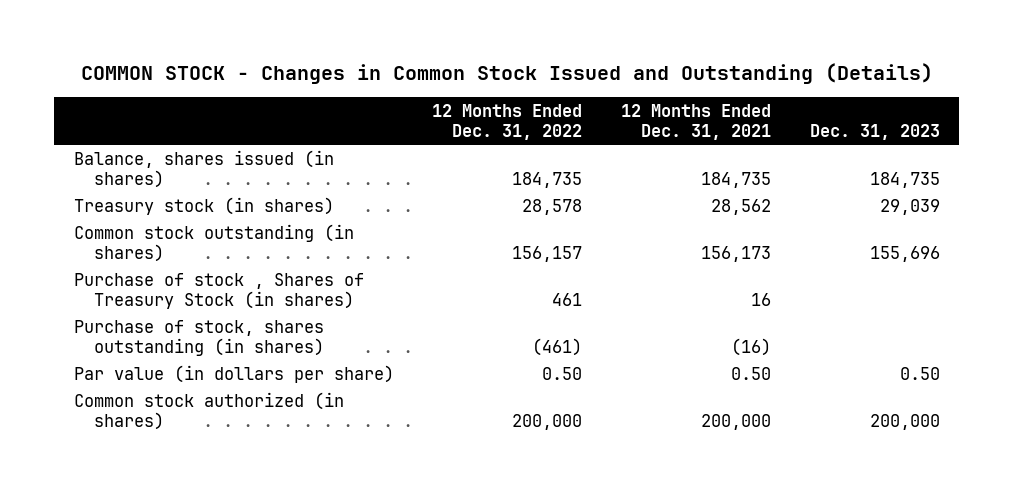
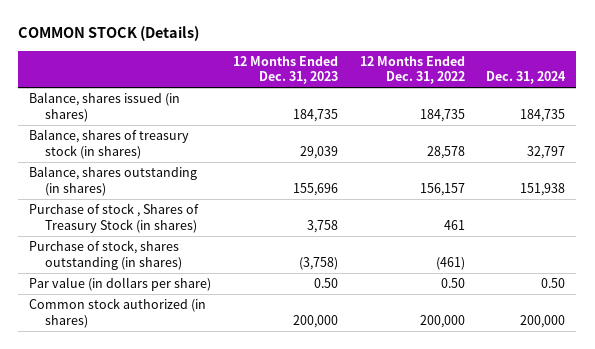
[80,63,933,85] COMMON STOCK - Changes in Common Stock Issued and Outstanding (Details) -> [18,26,200,42] COMMON STOCK (Details)
[621,103,772,140] 12 Months Ended Dec. 31, 2021 -> none
[809,123,940,140] Dec. 31, 2023 -> none
none -> [233,56,339,85] 12 Months Ended Dec. 31, 2023
none -> [486,71,567,85] Dec. 31, 2024
[73,196,334,215] Treasury stock (in shares) -> [29,129,190,159] Balance, shares of treasury stock (in shares)
[73,223,354,262] Common stock outstanding (in shares) -> [29,166,198,196] Balance, shares outstanding (in shares)

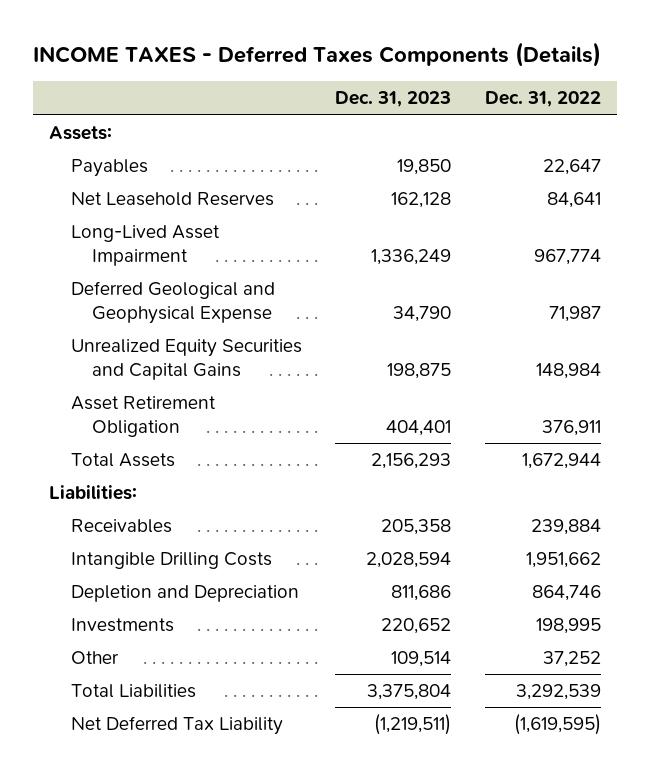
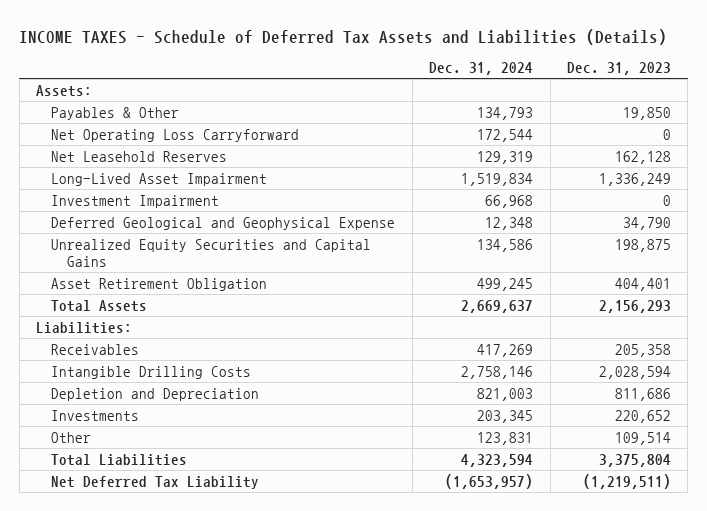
[32,42,601,68] INCOME TAXES - Deferred Taxes Components (Details) -> [19,28,668,45] INCOME TAXES - Schedule of Deferred Tax Assets and Liabilities (Details)
[484,91,601,108] Dec. 31, 2022 -> none
none -> [429,61,534,75] Dec. 31, 2024
[70,159,148,178] Payables -> [51,106,180,120] Payables & Other
none -> [51,128,300,142] Net Operating Loss Carryforward
none -> [51,194,220,208] Investment Impairment

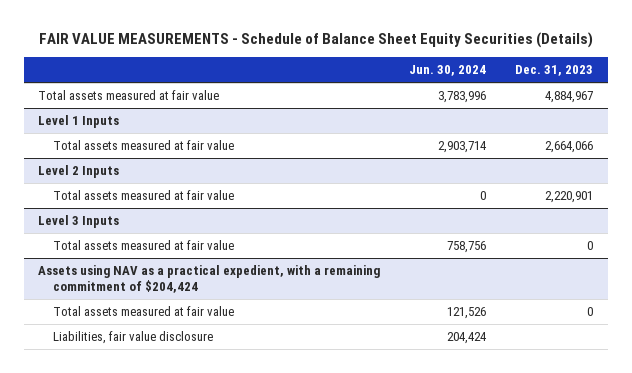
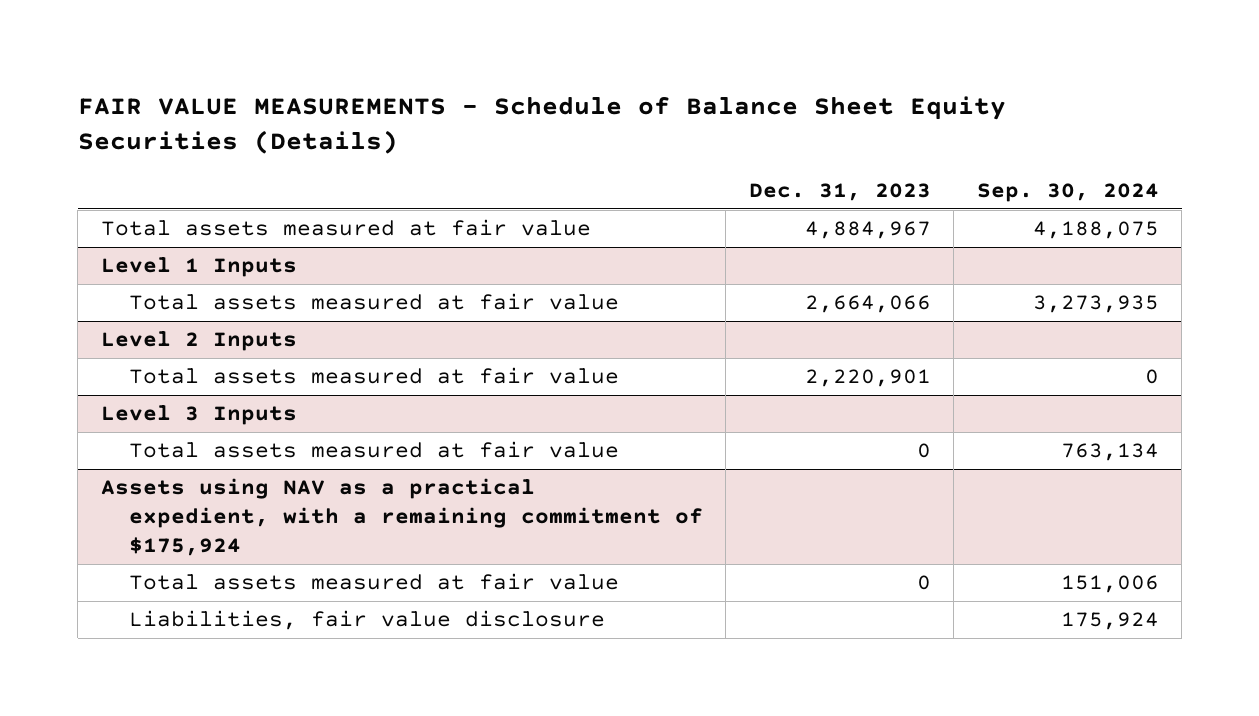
[409,65,487,77] Jun. 30, 2024 -> none
none -> [976,183,1159,203] Sep. 30, 2024
[38,265,381,294] Assets using NAV as a practical expedient, with a remaining commitment of $204,424 -> [100,478,704,557] Assets using NAV as a practical expedient, with a remaining commitment of $175,924

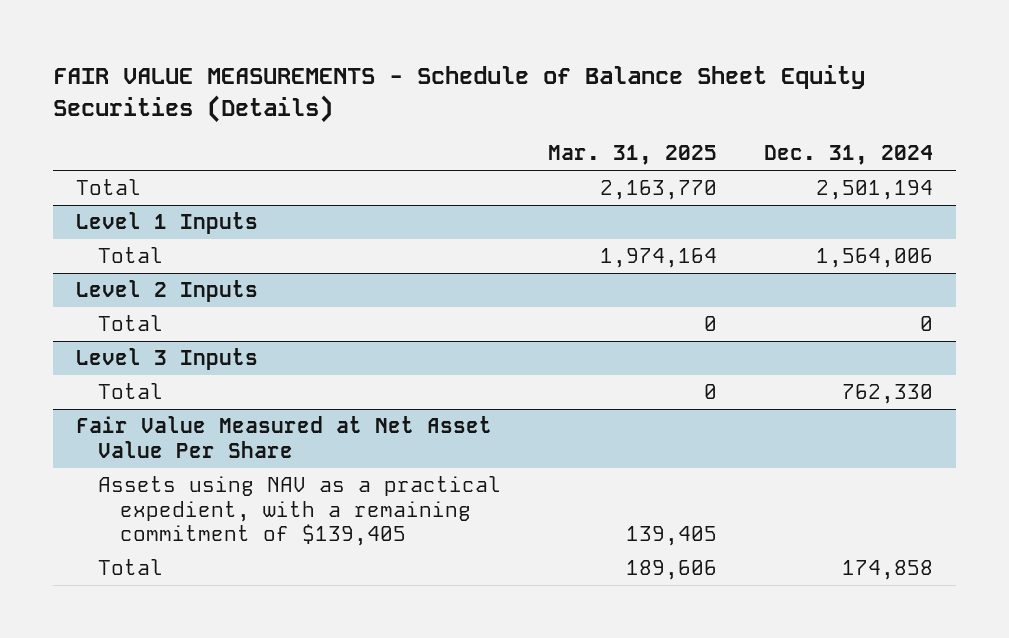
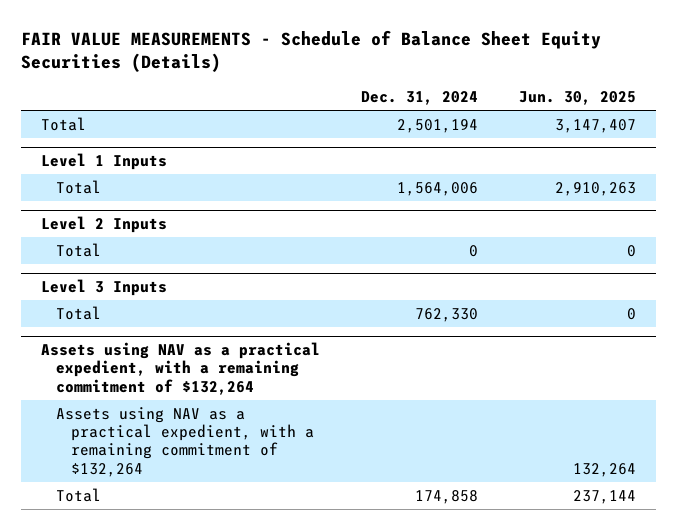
[547,145,717,166] Mar. 31, 2025 -> none
none -> [518,91,636,106] Jun. 30, 2025
[76,416,493,458] Fair Value Measured at Net Asset Value Per Share -> [41,341,321,395] Assets using NAV as a practical expedient, with a remaining commitment of $132,264
[97,476,501,547] Assets using NAV as a practical expedient, with a remaining commitment of $139,405 -> [55,406,314,477] Assets using NAV as a practical expedient, with a remaining commitment of $132,264

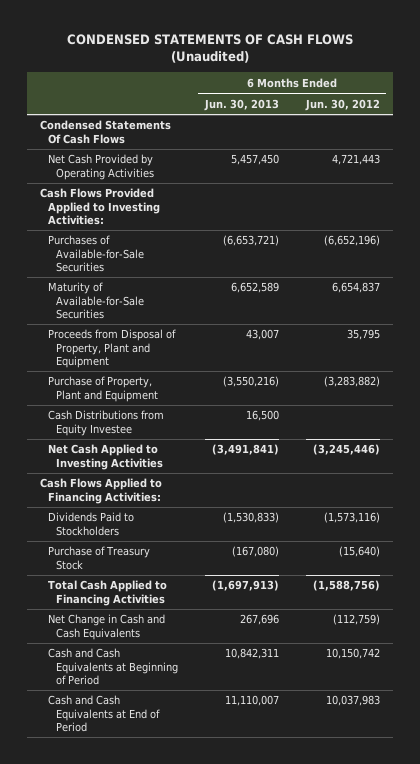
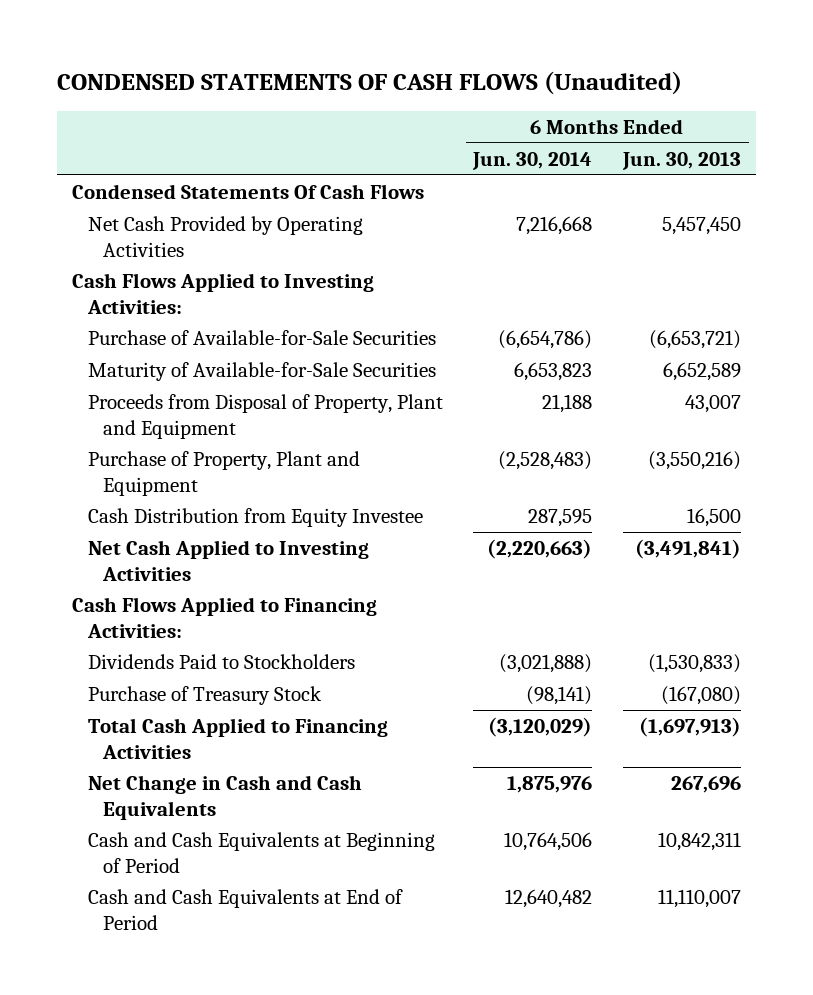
[304,98,380,111] Jun. 30, 2012 -> none
none -> [472,151,593,170] Jun. 30, 2014
[40,188,161,226] Cash Flows Provided Applied to Investing Activities: -> [72,273,375,314] Cash Flows Applied to Investing Activities:
[48,235,145,273] Purchases of Available-for-Sale Securities -> [87,330,436,346] Purchase of Available-for-Sale Securities
[48,410,165,436] Cash Distributions from Equity Investee -> [87,508,423,528] Cash Distribution from Equity Investee

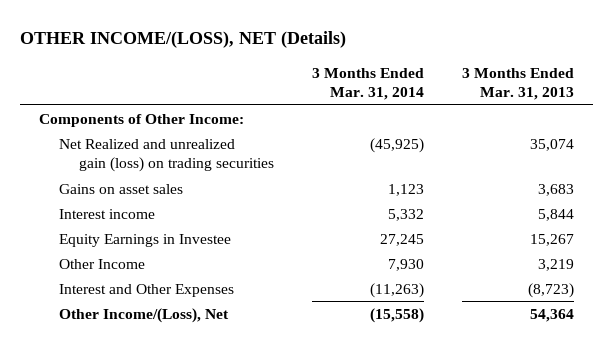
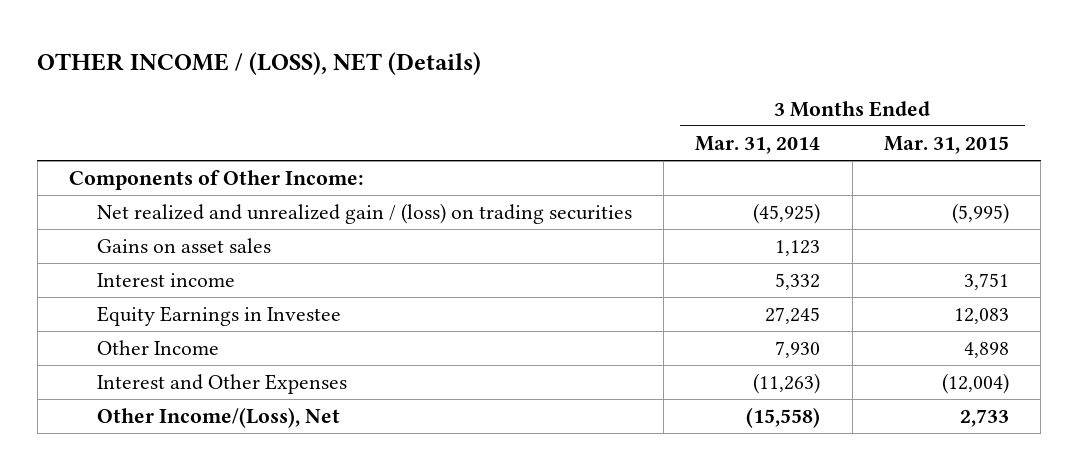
[20,31,347,49] OTHER INCOME/(LOSS), NET (Details) -> [37,52,482,76] OTHER INCOME / (LOSS), NET (Details)
[461,67,574,101] 3 Months Ended Mar. 31, 2013 -> none
none -> [884,135,1010,154] Mar. 31, 2015
[58,138,274,173] Net Realized and unrealized gain (loss) on trading securities -> [96,203,632,225] Net realized and unrealized gain / (loss) on trading securities

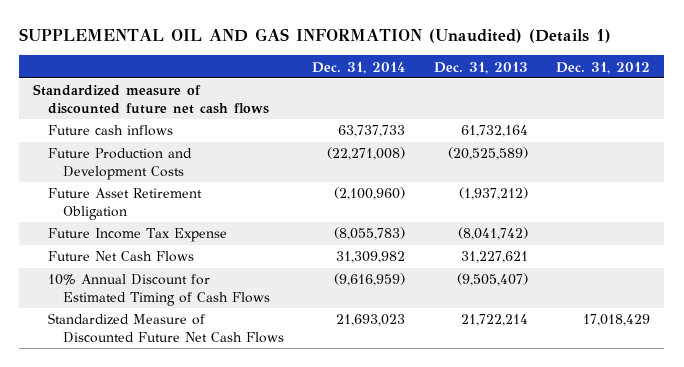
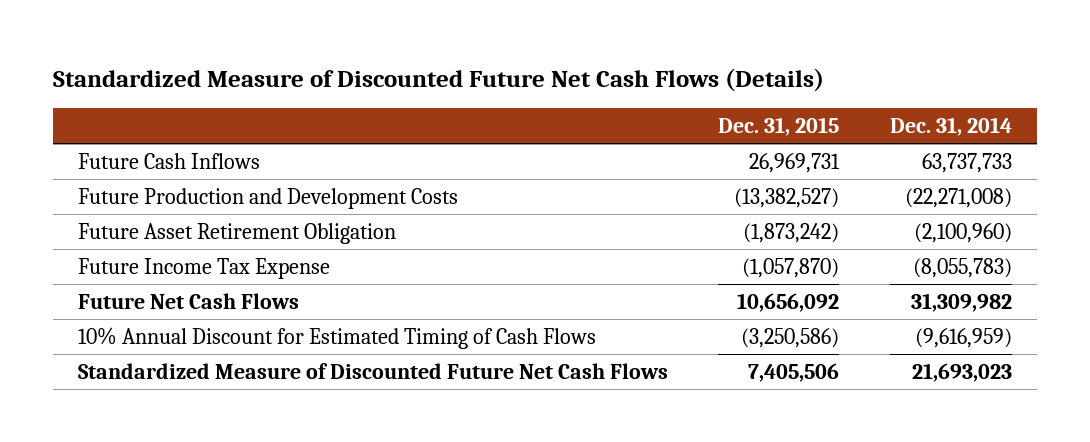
[19,28,612,44] SUPPLEMENTAL OIL AND GAS INFORMATION (Unaudited) (Details 1) -> [52,67,824,92] Standardized Measure of Discounted Future Net Cash Flows (Details)
[433,61,528,74] Dec. 31, 2013 -> none
[556,61,651,74] Dec. 31, 2012 -> none
none -> [718,117,840,137] Dec. 31, 2015
[33,84,270,114] Standardized measure of discounted future net cash flows -> none
[48,125,174,137] Future cash inflows -> [78,152,261,169] Future Cash Inflows

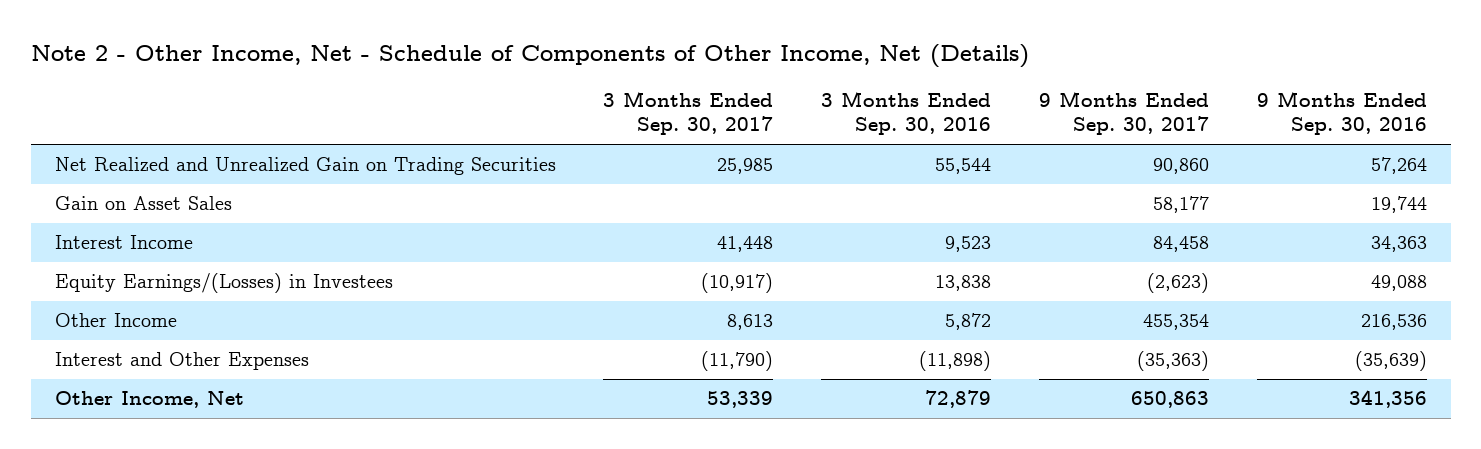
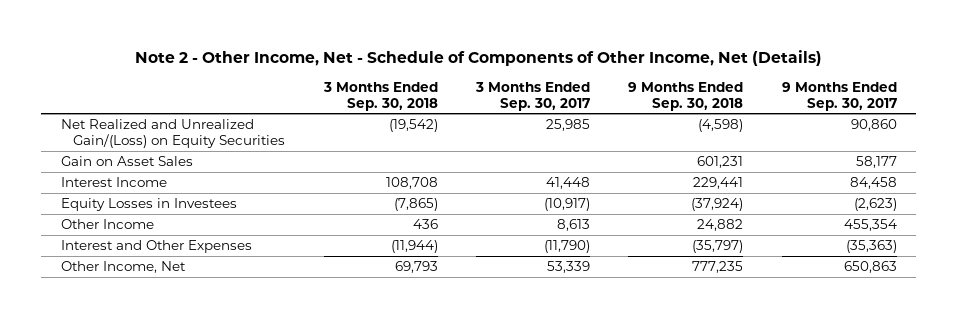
[821,90,992,136] 3 Months Ended Sep. 30, 2016 -> none
[1256,90,1427,136] 9 Months Ended Sep. 30, 2016 -> none
none -> [322,81,438,111] 3 Months Ended Sep. 30, 2018
none -> [628,81,744,111] 9 Months Ended Sep. 30, 2018
[54,157,556,176] Net Realized and Unrealized Gain on Trading Securities -> [60,119,286,149] Net Realized and Unrealized Gain/(Loss) on Equity Securities
[54,273,393,294] Equity Earnings/(Losses) in Investees -> [60,198,237,212] Equity Losses in Investees

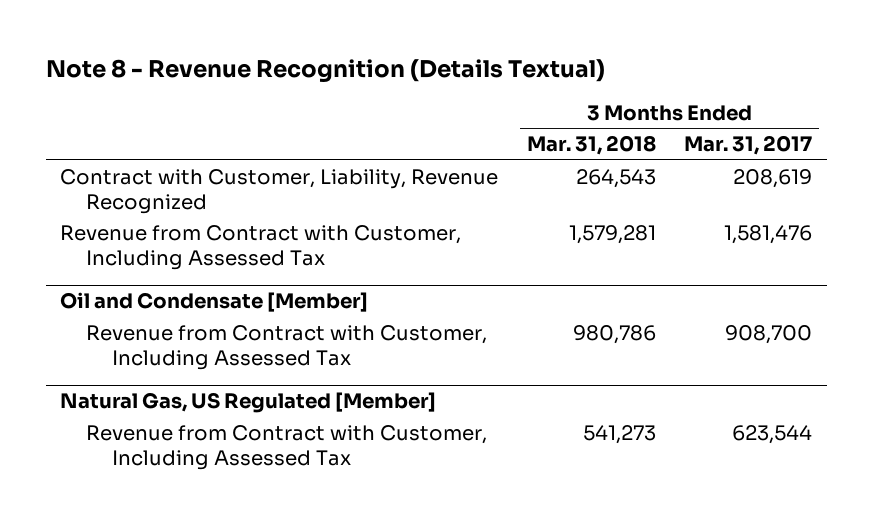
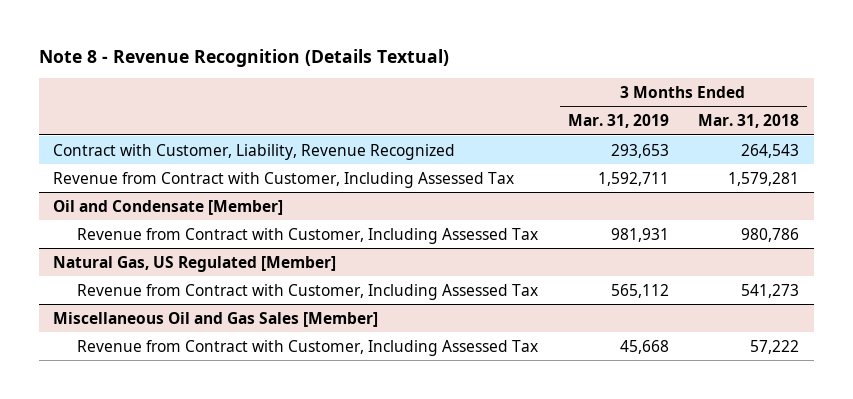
[684,135,813,156] Mar. 31, 2017 -> none
none -> [567,114,669,129] Mar. 31, 2019
none -> [53,311,379,327] Miscellaneous Oil and Gas Sales [Member]
none -> [76,339,538,356] Revenue from Contract with Customer, Including Assessed Tax

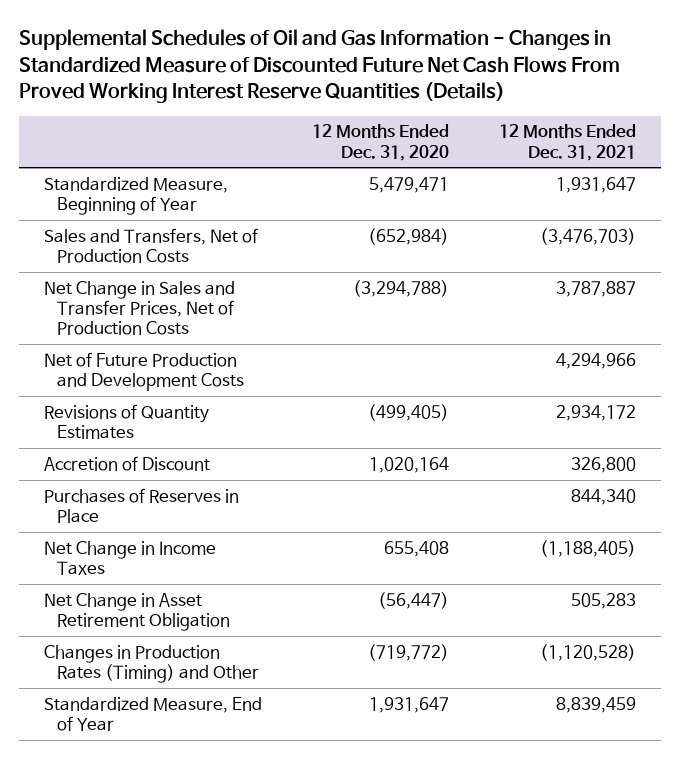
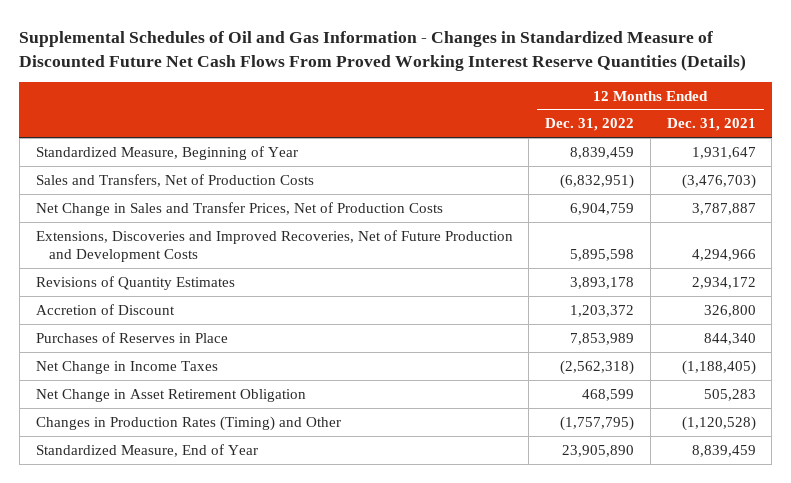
[311,124,449,161] 12 Months Ended Dec. 31, 2020 -> none
none -> [545,118,635,132] Dec. 31, 2022
[43,351,245,391] Net of Future Production and Development Costs -> [35,229,513,262] Extensions, Discoveries and Improved Recoveries, Net of Future Production and Development Costs

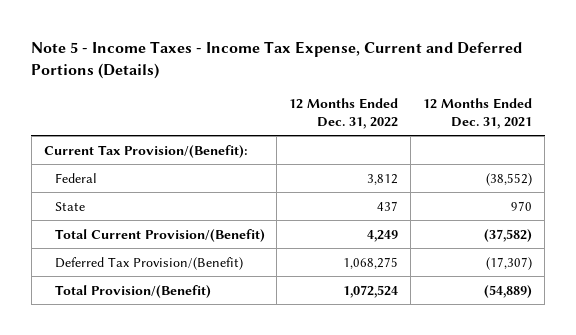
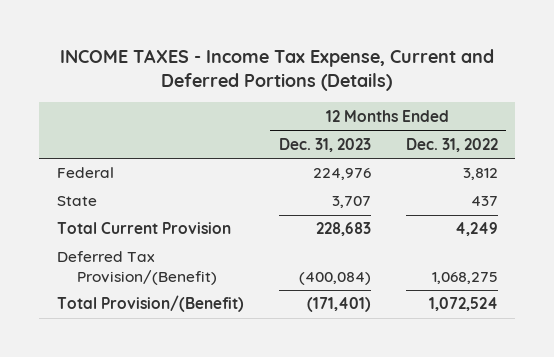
[31,41,523,80] Note 5 - Income Taxes - Income Tax Expense, Current and Deferred Portions (Details) -> [60,48,495,91] INCOME TAXES - Income Tax Expense, Current and Deferred Portions (Details)
[423,97,533,129] 12 Months Ended Dec. 31, 2021 -> none
none -> [278,137,371,152] Dec. 31, 2023
[43,144,248,158] Current Tax Provision/(Benefit): -> none
[54,228,265,242] Total Current Provision/(Benefit) -> [56,222,231,235] Total Current Provision

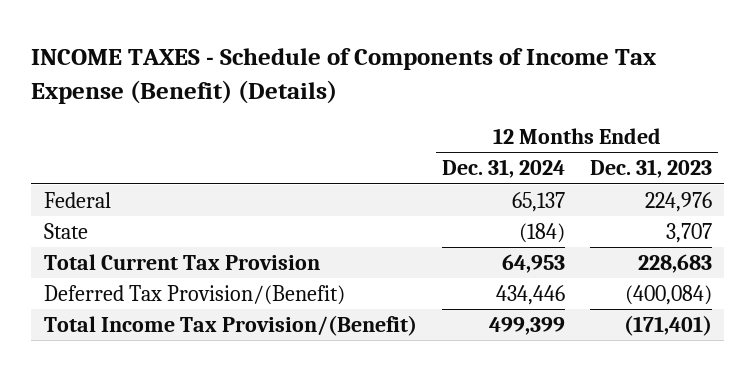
[60,48,495,91] INCOME TAXES - Income Tax Expense, Current and Deferred Portions (Details) -> [31,48,657,104] INCOME TAXES - Schedule of Components of Income Tax Expense (Benefit) (Details)
[405,137,498,152] Dec. 31, 2022 -> none
none -> [441,159,565,179] Dec. 31, 2024
[56,222,231,235] Total Current Provision -> [43,254,320,271] Total Current Tax Provision
[56,295,244,313] Total Provision/(Benefit) -> [43,315,417,337] Total Income Tax Provision/(Benefit)

